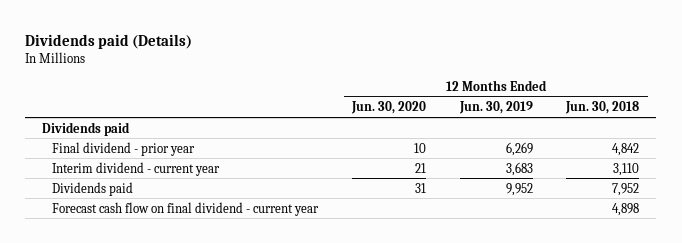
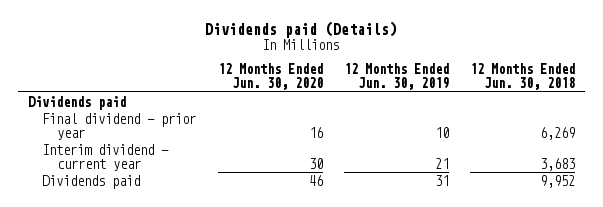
[52,201,320,216] Forecast cash flow on final dividend - current year -> none
[414,142,427,153] 10 -> [308,126,323,138] 16
[505,141,533,156] 6,269 -> [434,126,449,138] 10
[612,142,640,156] 4,842 -> [539,126,575,140] 6,269
[415,162,427,173] 21 -> [308,157,323,169] 30
[505,161,533,176] 3,683 -> [434,157,449,169] 21
[613,162,640,176] 3,110 -> [539,157,575,171] 3,683
[415,182,427,193] 31 -> [308,174,323,186] 46
[505,182,533,196] 9,952 -> [434,174,449,186] 31
[612,182,640,196] 7,952 -> [539,174,575,188] 9,952

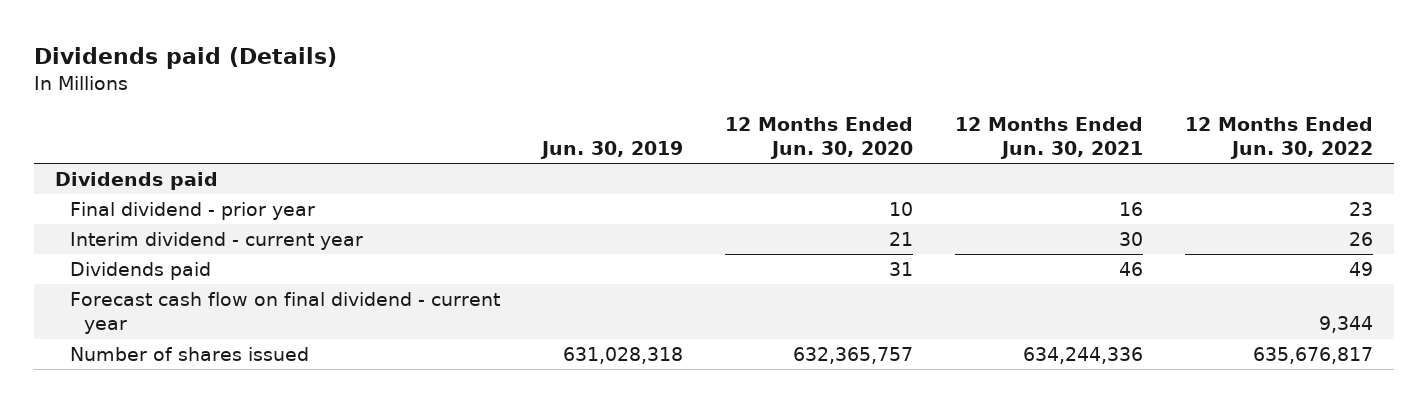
[343,63,449,91] 12 Months Ended Jun. 30, 2019 -> none
[469,63,575,91] 12 Months Ended Jun. 30, 2018 -> none
none -> [539,141,683,160] Jun. 30, 2019
none -> [954,116,1143,160] 12 Months Ended Jun. 30, 2021
none -> [1184,116,1373,160] 12 Months Ended Jun. 30, 2022
[308,126,323,138] 16 -> [888,202,913,217] 10
[308,157,323,169] 30 -> [888,232,913,247] 21
[308,174,323,186] 46 -> [888,262,913,277] 31
none -> [69,292,500,335] Forecast cash flow on final dividend - current year
none -> [69,347,309,362] Number of shares issued

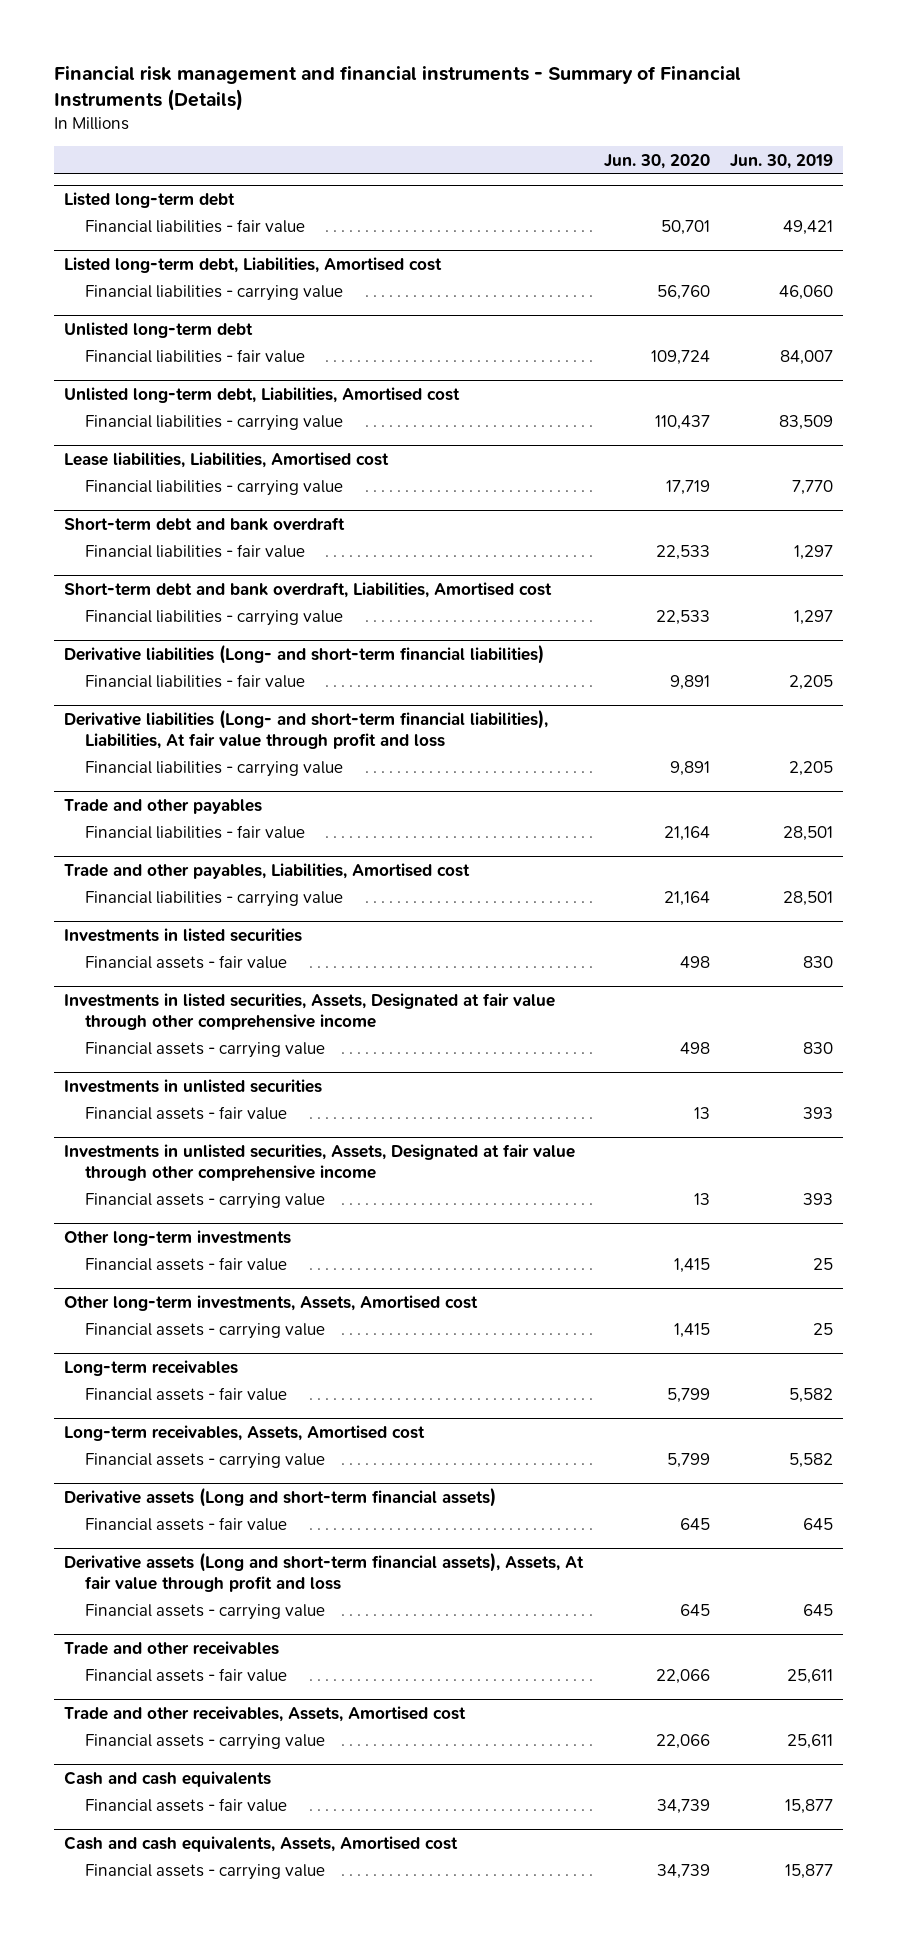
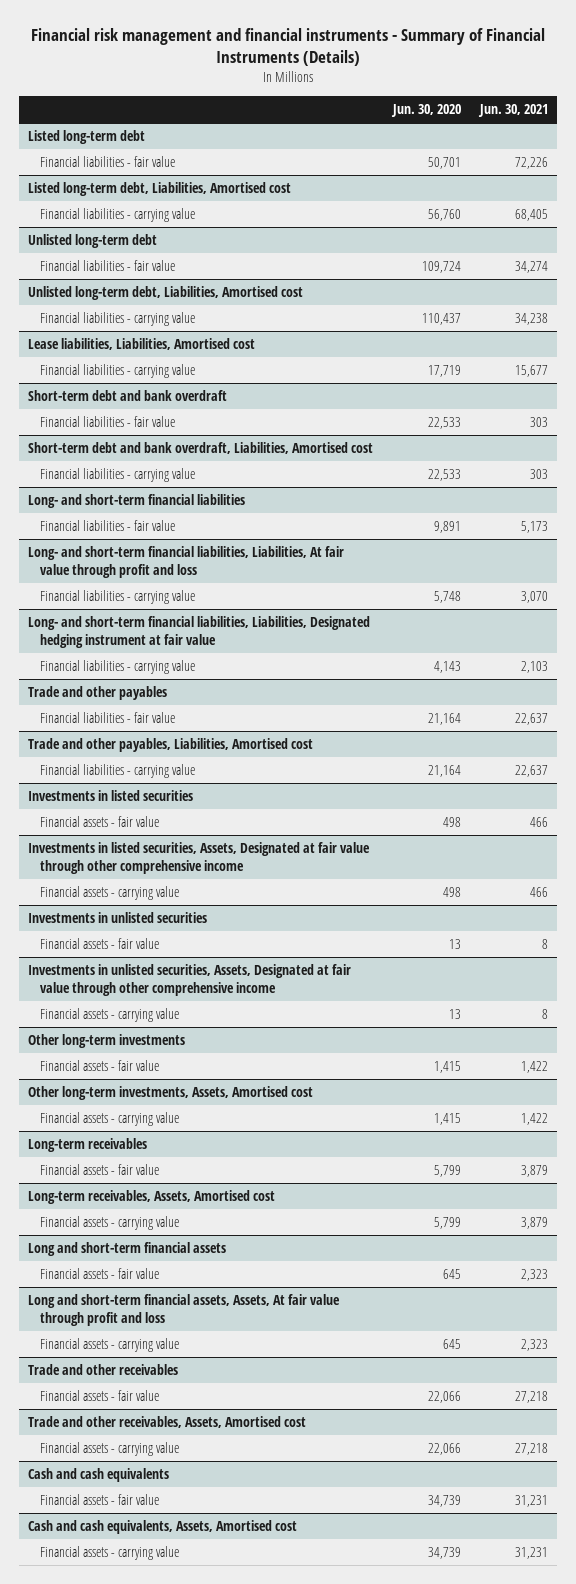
[729,153,833,169] Jun. 30, 2019 -> none
none -> [477,104,548,118] Jun. 30, 2021
[64,644,545,665] Derivative liabilities (Long- and short-term financial liabilities) -> [28,494,246,509] Long- and short-term financial liabilities
[64,709,549,750] Derivative liabilities (Long- and short-term financial liabilities), Liabilities, At fair value through profit and loss -> [28,546,345,579] Long- and short-term financial liabilities, Liabilities, At fair value through profit and loss
[669,761,710,777] 9,891 -> [433,591,461,604] 5,748
none -> [28,616,371,649] Long- and short-term financial liabilities, Liabilities, Designated hedging instrument at fair value
none -> [40,660,196,675] Financial liabilities - carrying value
[64,1487,497,1508] Derivative assets (Long and short-term financial assets) -> [28,1242,227,1257] Long and short-term financial assets
[64,1552,585,1593] Derivative assets (Long and short-term financial assets), Assets, At fair value through profit and loss -> [28,1294,341,1327] Long and short-term financial assets, Assets, At fair value through profit and loss

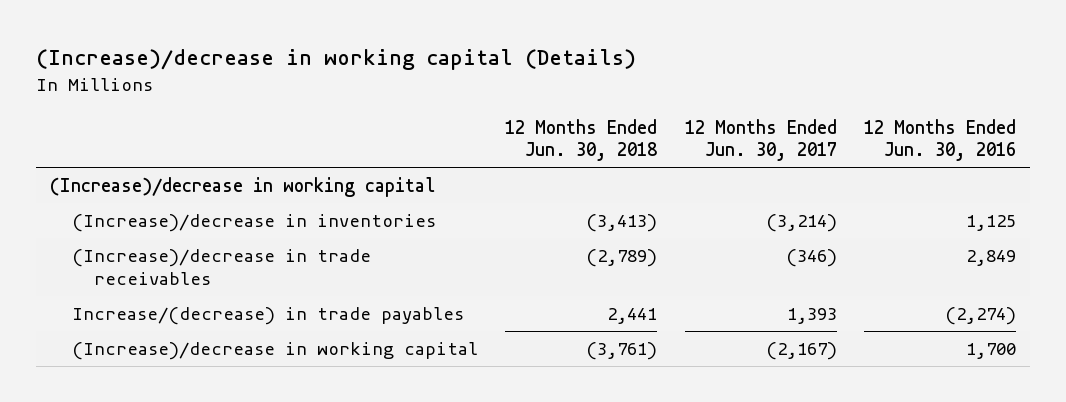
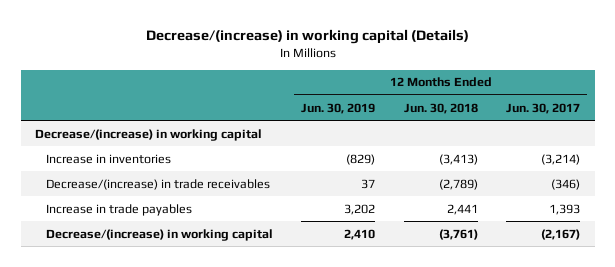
[36,49,637,71] (Increase)/decrease in working capital (Details) -> [145,29,469,45] Decrease/(increase) in working capital (Details)
[863,118,1016,161] 12 Months Ended Jun. 30, 2016 -> none
none -> [301,102,376,114] Jun. 30, 2019
[50,177,437,198] (Increase)/decrease in working capital -> [35,128,263,141] Decrease/(increase) in working capital
[72,214,437,233] (Increase)/decrease in inventories -> [46,153,172,164] Increase in inventories
[72,249,372,285] (Increase)/decrease in trade receivables -> [46,178,271,190] Decrease/(increase) in trade receivables
[72,307,465,326] Increase/(decrease) in trade payables -> [46,203,193,216] Increase in trade payables
[72,342,479,361] (Increase)/decrease in working capital -> [46,228,274,241] Decrease/(increase) in working capital

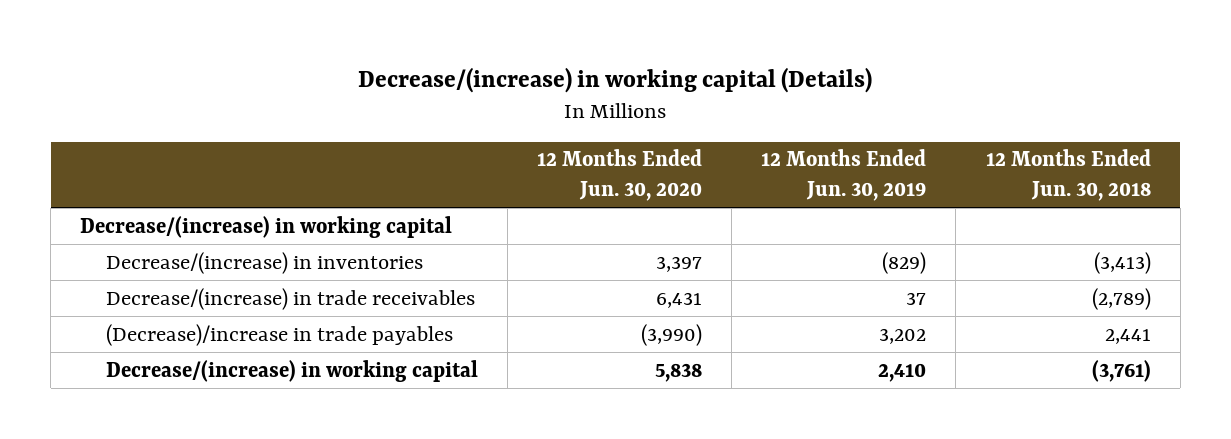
[506,102,581,114] Jun. 30, 2017 -> none
none -> [537,149,703,201] 12 Months Ended Jun. 30, 2020
[46,153,172,164] Increase in inventories -> [105,251,423,274] Decrease/(increase) in inventories
[46,203,193,216] Increase in trade payables -> [105,323,453,346] (Decrease)/increase in trade payables

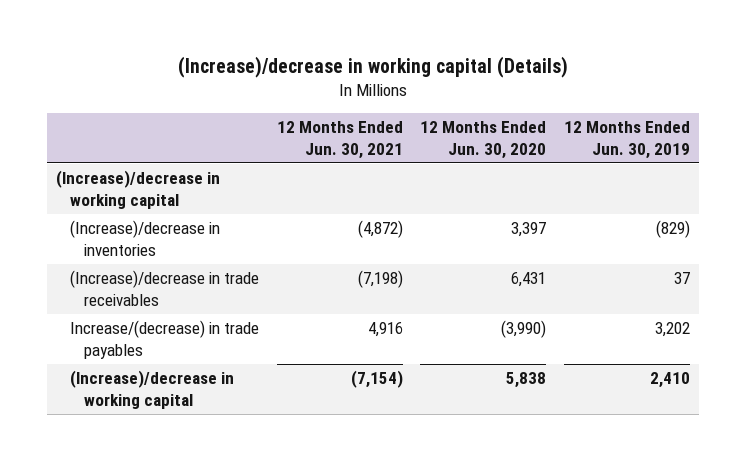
[358,66,873,93] Decrease/(increase) in working capital (Details) -> [177,56,568,79] (Increase)/decrease in working capital (Details)
[985,149,1151,201] 12 Months Ended Jun. 30, 2018 -> none
none -> [276,121,403,159] 12 Months Ended Jun. 30, 2021
[80,215,453,238] Decrease/(increase) in working capital -> [55,170,220,209] (Increase)/decrease in working capital
[105,251,423,274] Decrease/(increase) in inventories -> [69,220,220,256] (Increase)/decrease in inventories
[105,287,475,310] Decrease/(increase) in trade receivables -> [69,270,259,306] (Increase)/decrease in trade receivables
[105,323,453,346] (Decrease)/increase in trade payables -> [69,320,259,359] Increase/(decrease) in trade payables
[105,359,478,382] Decrease/(increase) in working capital -> [69,370,234,409] (Increase)/decrease in working capital

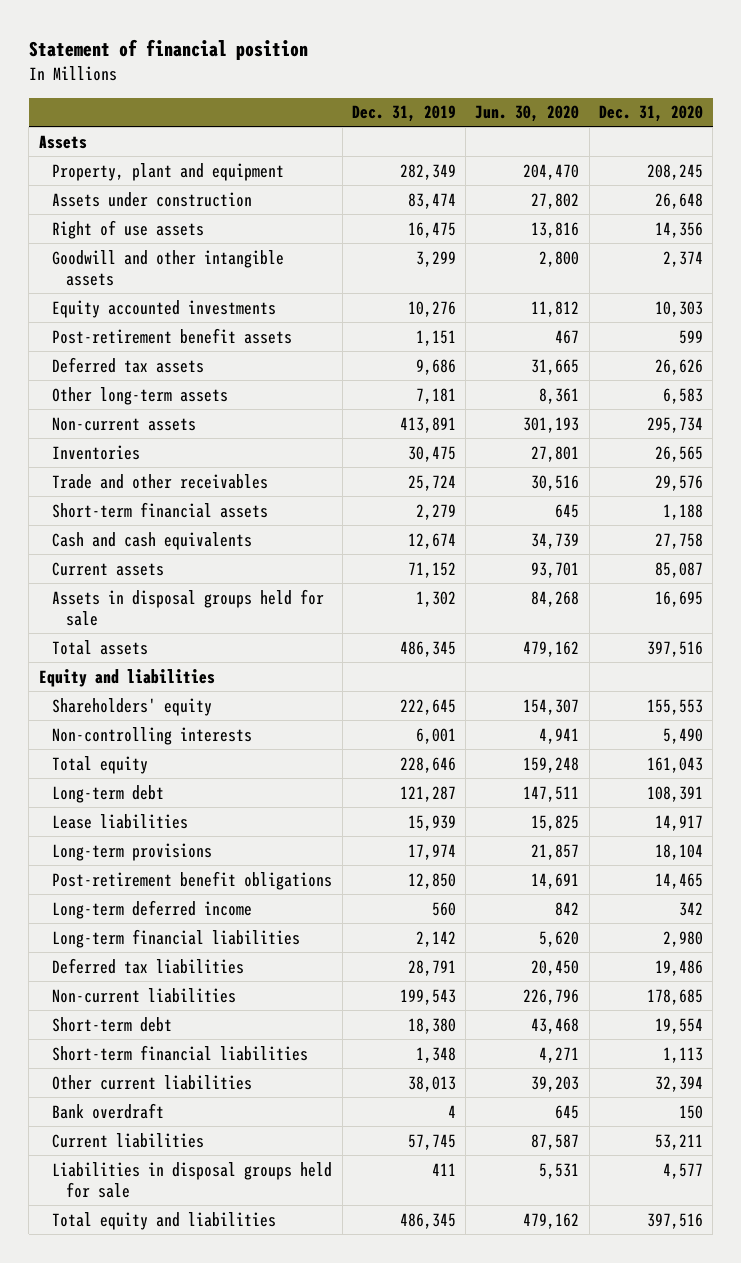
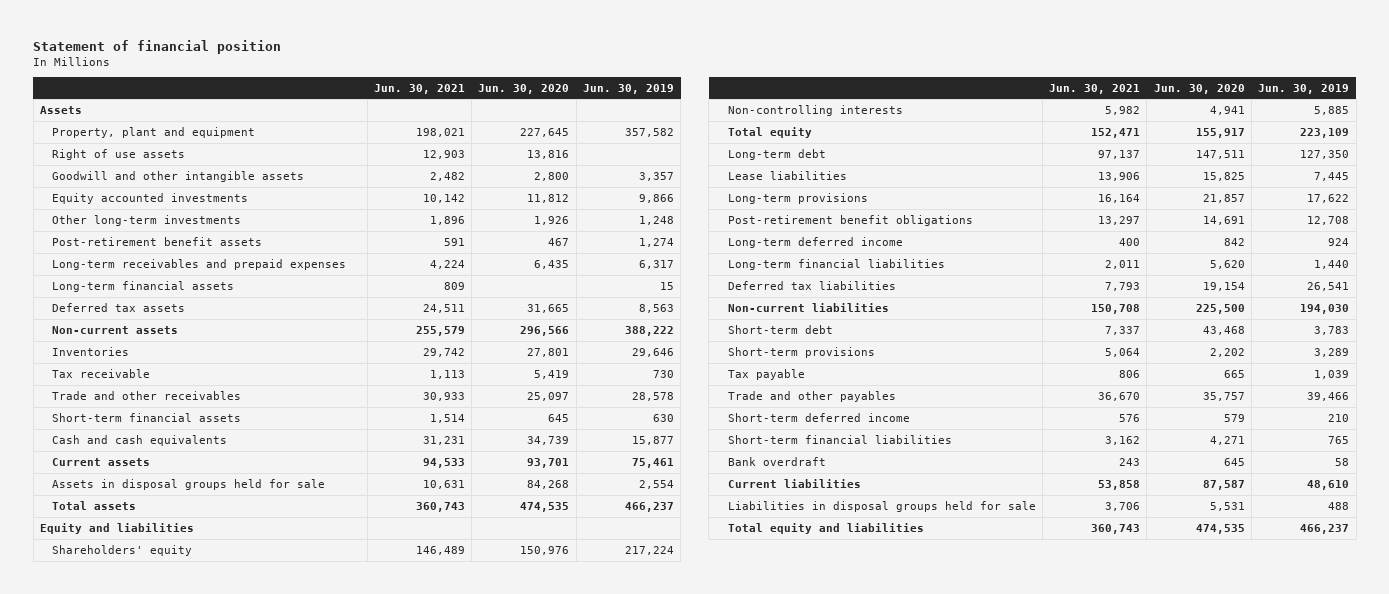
[351,105,456,123] Dec. 31, 2019 -> none
[598,105,703,123] Dec. 31, 2020 -> none
none -> [373,83,465,94] Jun. 30, 2021
none -> [582,83,674,94] Jun. 30, 2019
[52,191,253,207] Assets under construction -> none
[523,163,580,180] 204,470 -> [520,127,570,137] 227,645
none -> [52,214,242,226] Other long-term investments
none -> [52,258,347,270] Long-term receivables and prepaid expenses
none -> [52,280,235,292] Long-term financial assets
[52,386,229,405] Other long-term assets -> none
[523,416,580,433] 301,193 -> [520,325,570,336] 296,566
none -> [52,368,151,378] Tax receivable
[531,474,580,491] 30,516 -> [527,391,570,401] 25,097
[523,640,580,657] 479,162 -> [520,501,570,512] 474,535
[523,698,580,715] 154,307 -> [520,545,570,555] 150,976
[523,756,580,773] 159,248 -> [1195,127,1245,138] 155,917
[531,959,580,976] 20,450 -> [1202,281,1245,291] 19,154
[523,988,580,1005] 226,796 -> [1195,303,1245,314] 225,500
none -> [727,346,875,358] Short-term provisions
none -> [727,368,805,380] Tax payable
none -> [727,390,896,402] Trade and other payables
none -> [727,412,910,422] Short-term deferred income
[52,1074,253,1090] Other current liabilities -> none
[523,1212,580,1229] 479,162 -> [1195,523,1245,534] 474,535

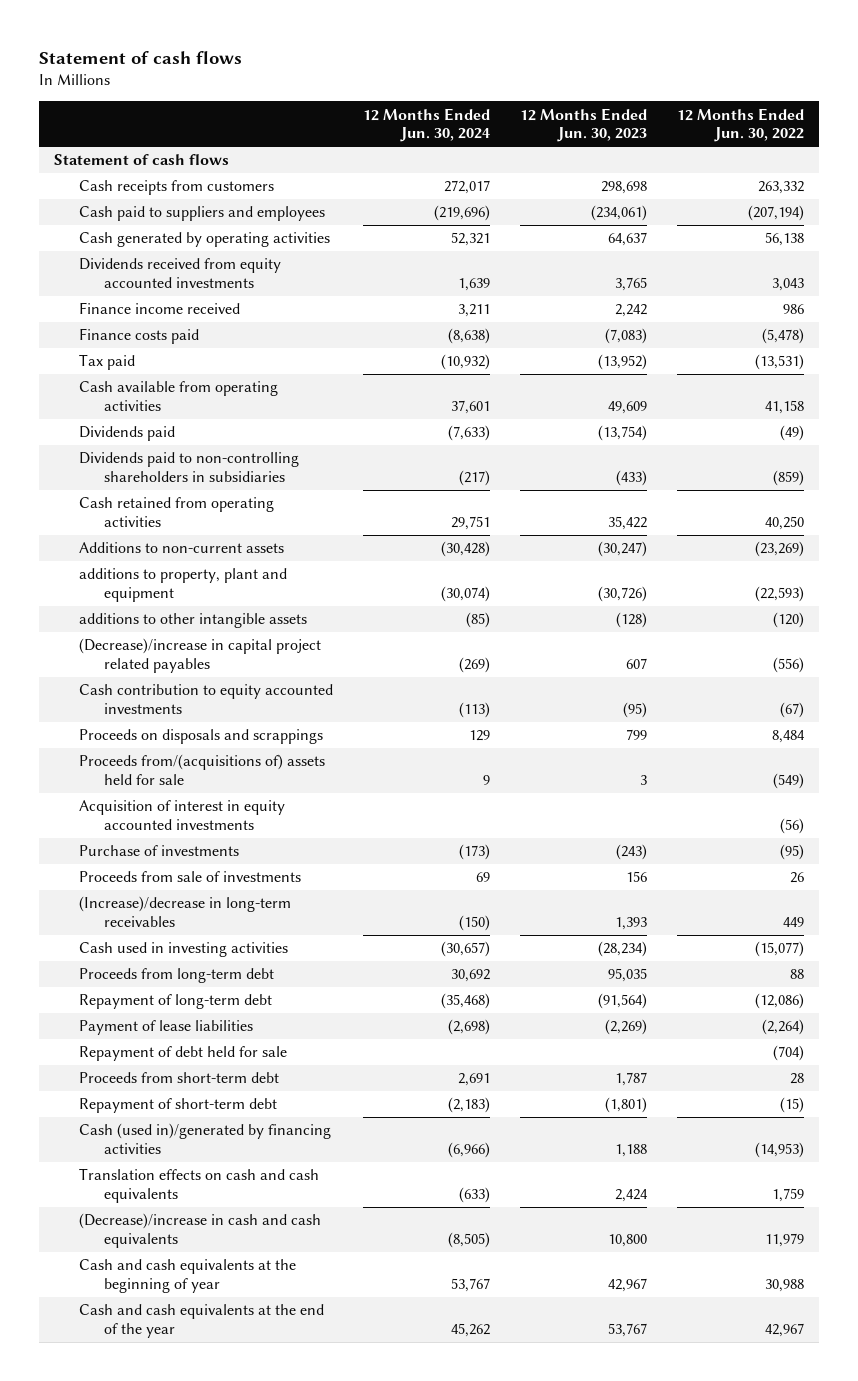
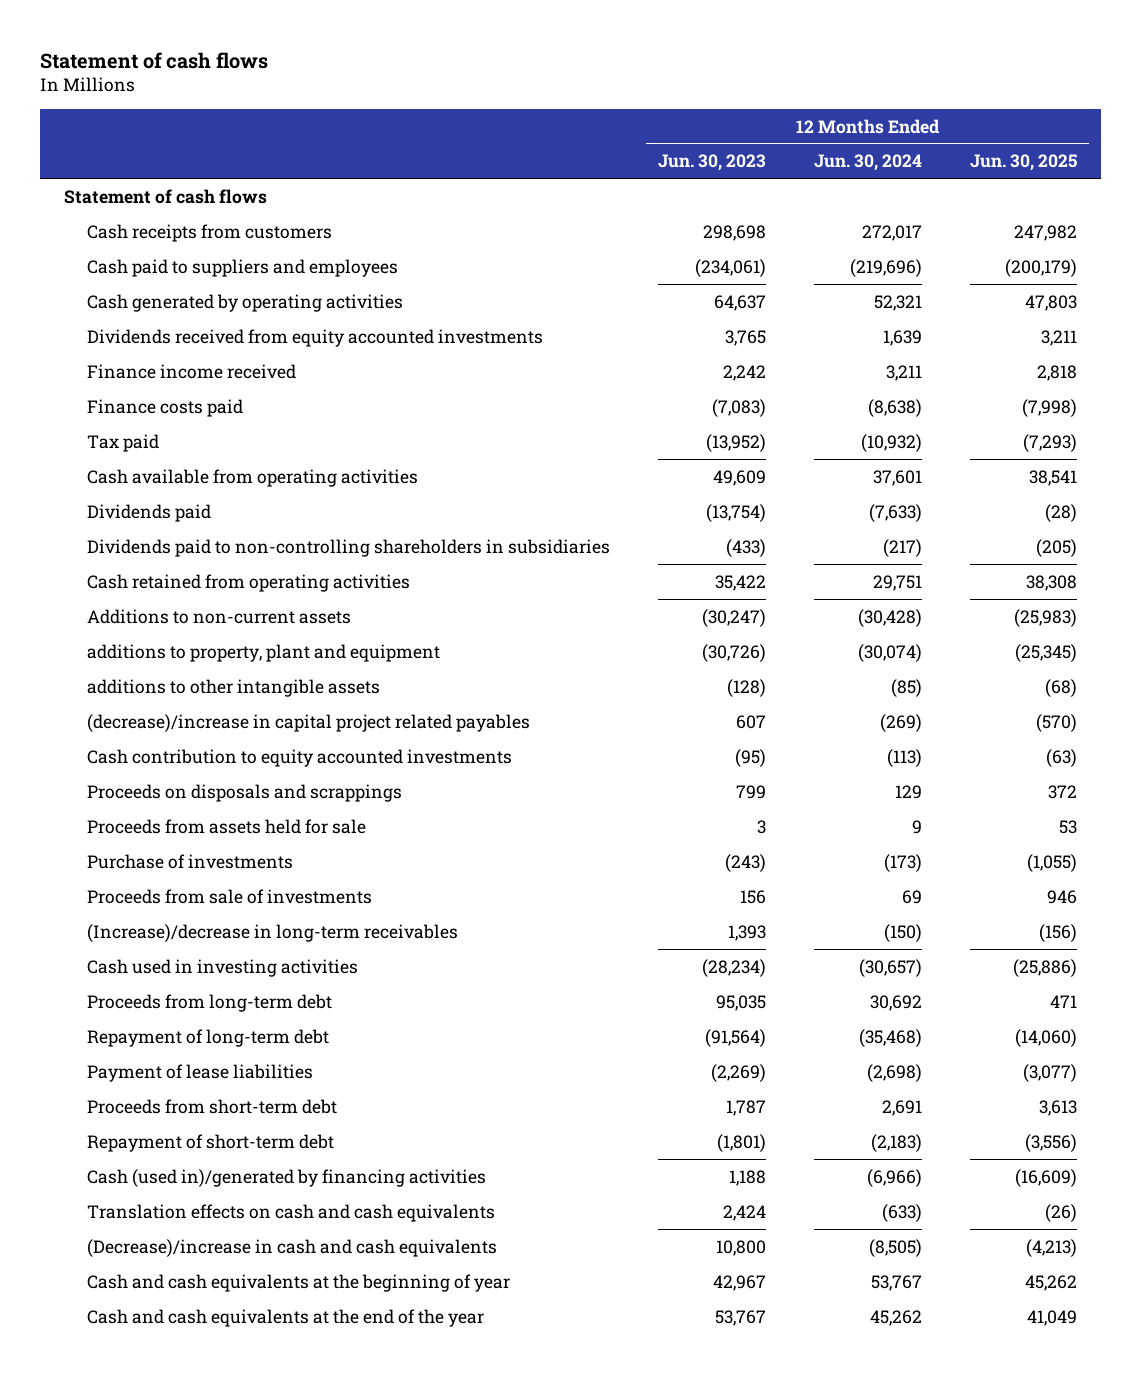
[677,107,805,143] 12 Months Ended Jun. 30, 2022 -> none
none -> [969,154,1077,172] Jun. 30, 2025
[78,638,321,673] (Decrease)/increase in capital project related payables -> [87,713,531,732] (decrease)/increase in capital project related payables
[78,800,285,830] Acquisition of interest in equity accounted investments -> none
[78,754,325,785] Proceeds from/(acquisitions of) assets held for sale -> [87,818,367,834] Proceeds from assets held for sale
[78,1046,287,1062] Repayment of debt held for sale -> none

